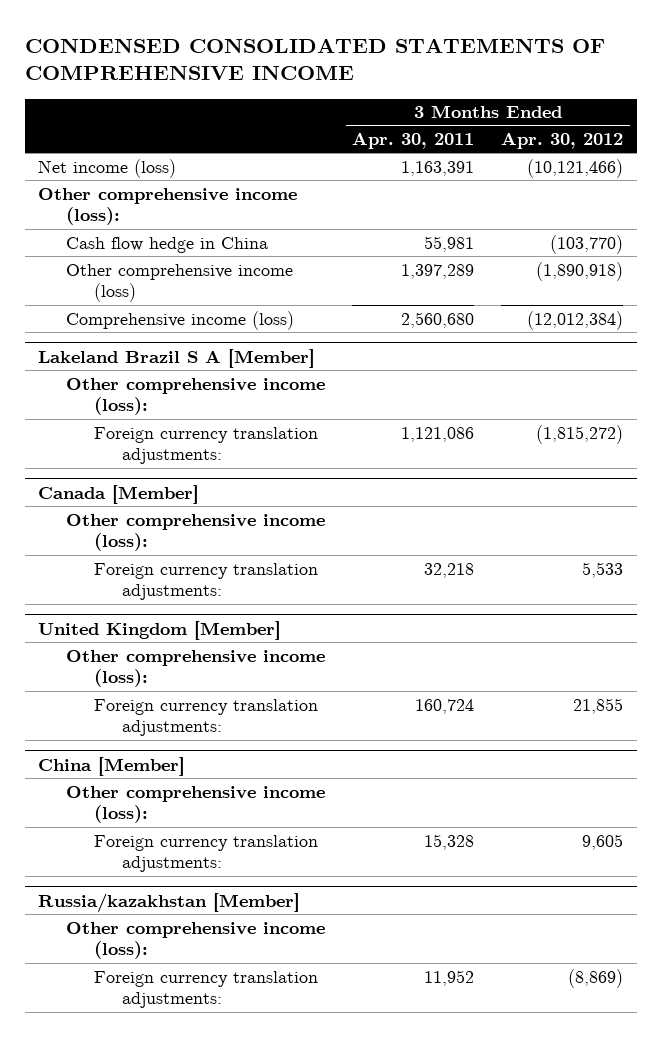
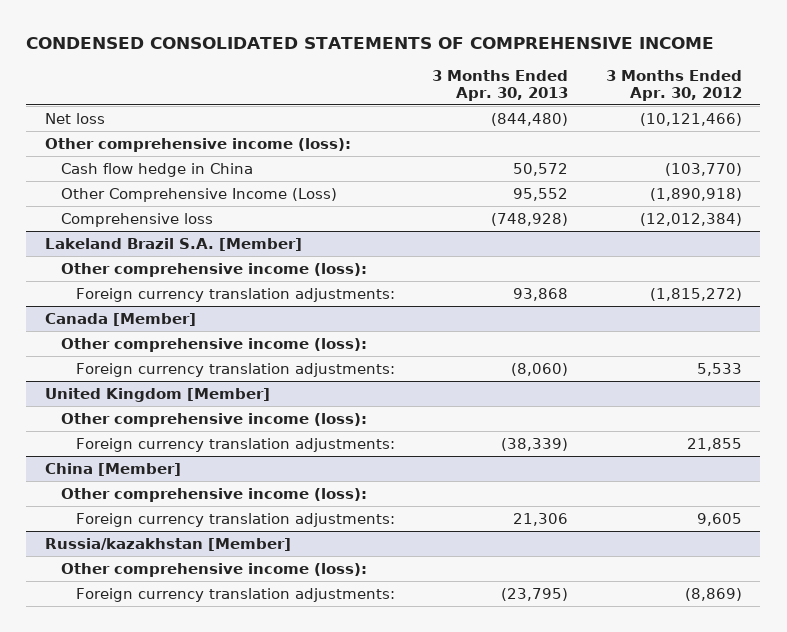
[352,131,475,149] Apr. 30, 2011 -> none
none -> [432,69,569,101] 3 Months Ended Apr. 30, 2013
[38,158,177,178] Net income (loss) -> [45,112,106,124] Net loss
[66,263,294,303] Other comprehensive income (loss) -> [60,187,337,202] Other Comprehensive Income (Loss)
[66,310,295,330] Comprehensive income (loss) -> [60,212,213,227] Comprehensive loss
[38,348,316,368] Lakeland Brazil S A [Member] -> [45,237,303,251] Lakeland Brazil S.A. [Member]

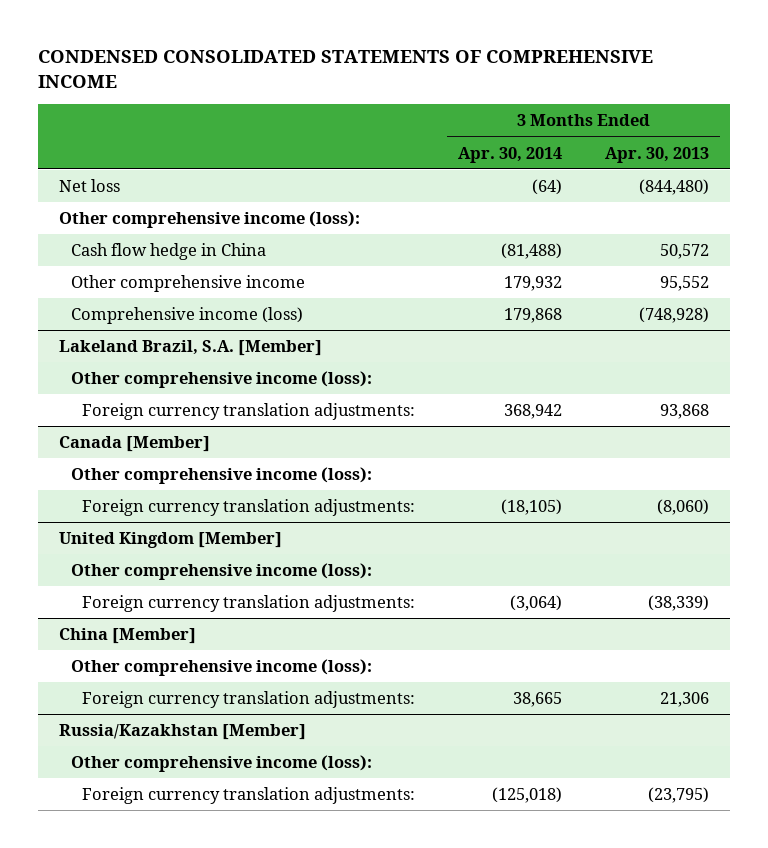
[605,69,742,101] 3 Months Ended Apr. 30, 2012 -> none
none -> [458,146,563,163] Apr. 30, 2014
[60,187,337,202] Other Comprehensive Income (Loss) -> [70,274,305,292] Other comprehensive income
[60,212,213,227] Comprehensive loss -> [70,306,303,324] Comprehensive income (loss)
[45,237,303,251] Lakeland Brazil S.A. [Member] -> [58,339,322,356] Lakeland Brazil, S.A. [Member]
[45,537,292,551] Russia/kazakhstan [Member] -> [58,723,306,740] Russia/Kazakhstan [Member]

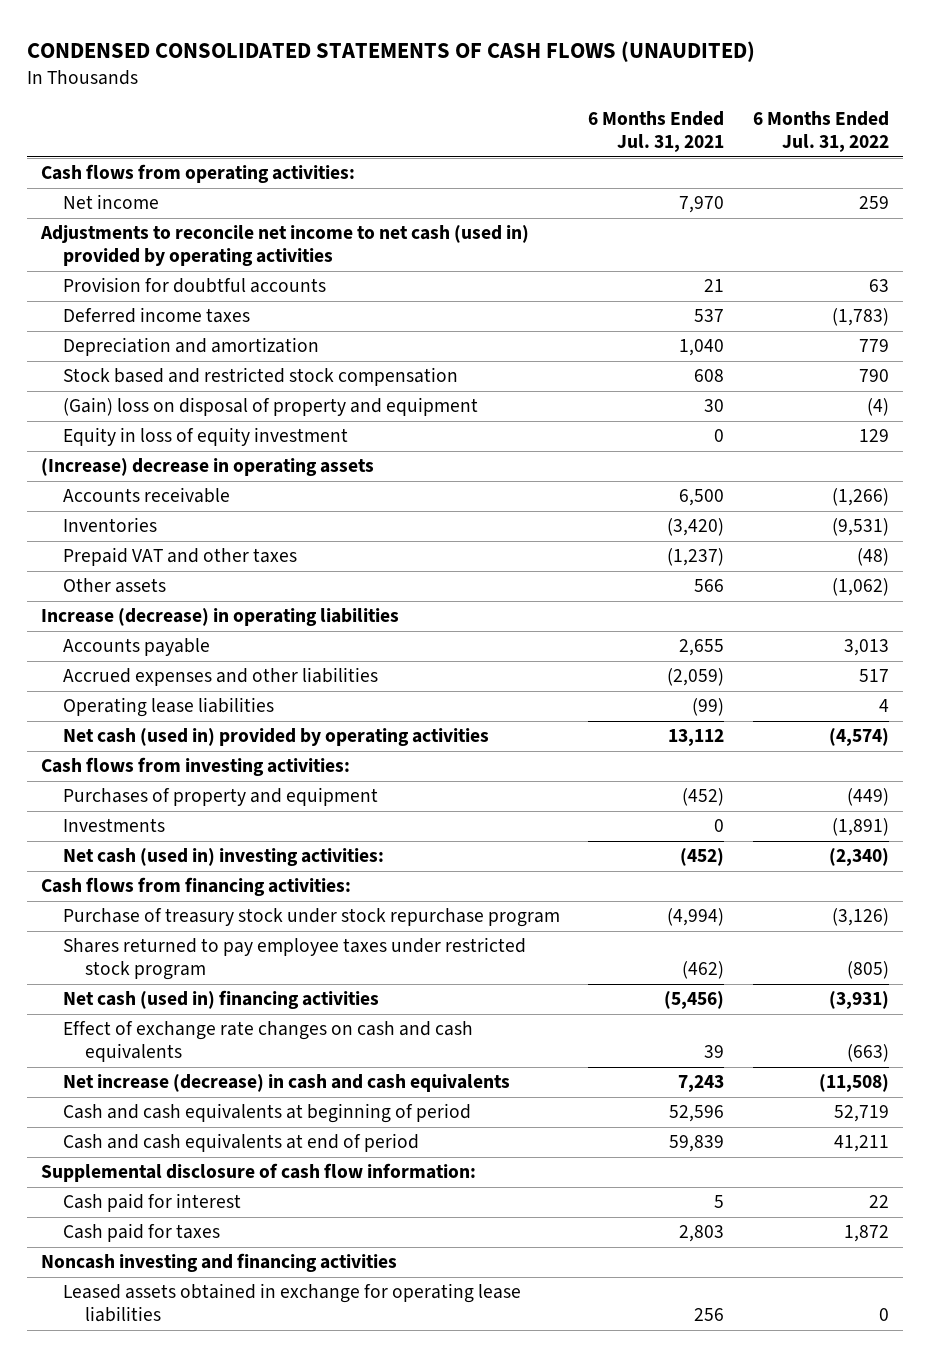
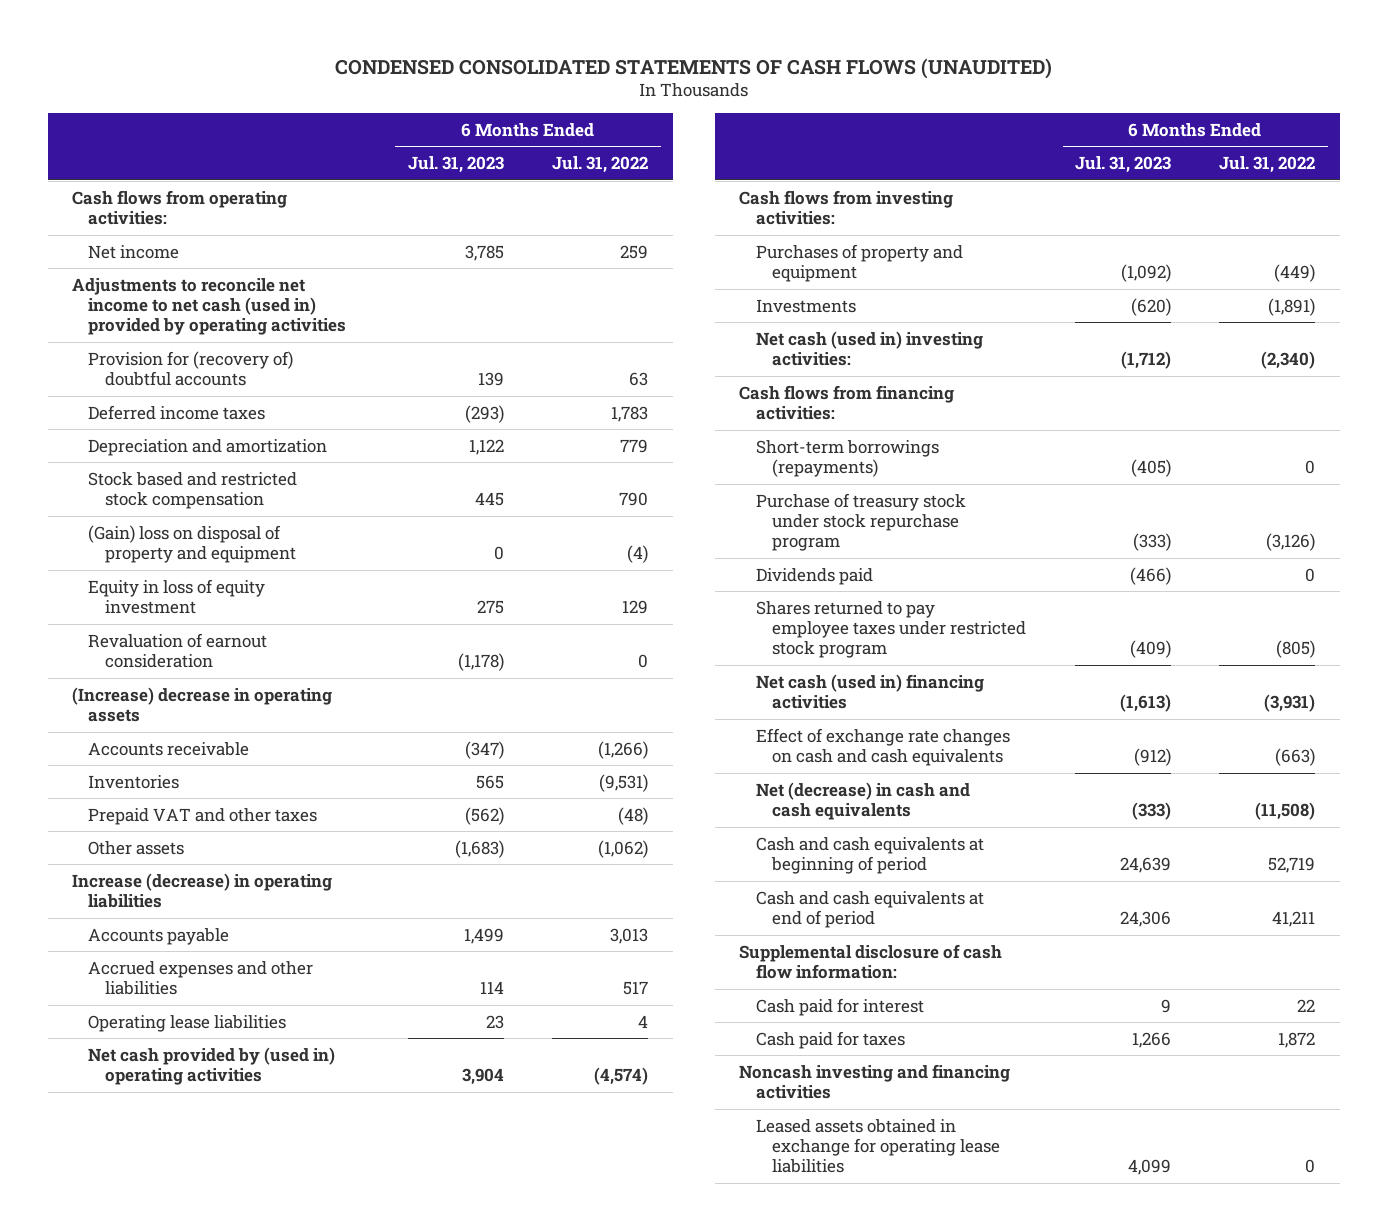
[588,111,725,153] 6 Months Ended Jul. 31, 2021 -> none
none -> [407,156,504,174] Jul. 31, 2023
[63,277,327,294] Provision for doubtful accounts -> [88,350,294,387] Provision for (recovery of) doubtful accounts
[831,308,889,327] (1,783) -> [611,405,649,422] 1,783
none -> [88,632,268,669] Revaluation of earnout consideration
[63,728,490,747] Net cash (used in) provided by operating activities -> [88,1046,336,1086] Net cash provided by (used in) operating activities
none -> [755,439,939,478] Short-term borrowings (repayments)
none -> [755,567,873,585] Dividends paid
[63,1074,511,1093] Net increase (decrease) in cash and cash equivalents -> [755,781,970,821] Net (decrease) in cash and cash equivalents

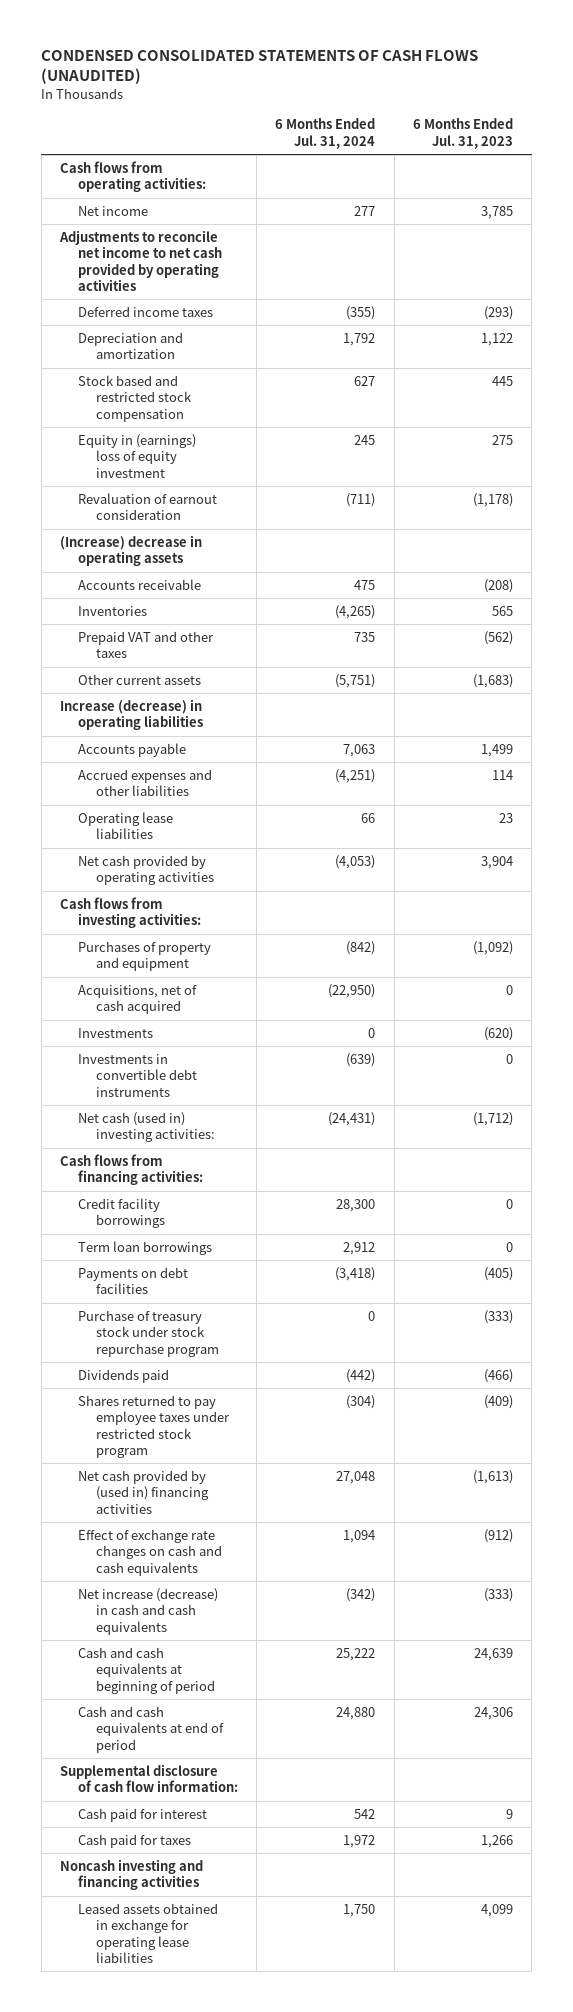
[552,156,649,174] Jul. 31, 2022 -> none
none -> [275,118,376,149] 6 Months Ended Jul. 31, 2024
[88,350,294,387] Provision for (recovery of) doubtful accounts -> none
[71,277,347,336] Adjustments to reconcile net income to net cash (used in) provided by operating activities -> [58,229,222,291] Adjustments to reconcile net income to net cash provided by operating activities
[88,524,296,564] (Gain) loss on disposal of property and equipment -> none
[88,578,266,615] Equity in loss of equity investment -> [77,433,196,478] Equity in (earnings) loss of equity investment
[464,740,504,759] (347) -> [483,578,513,593] (208)
[88,840,185,855] Other assets -> [77,673,201,685] Other current assets
[88,1046,336,1086] Net cash provided by (used in) operating activities -> [77,854,214,886] Net cash provided by operating activities
none -> [77,984,197,1015] Acquisitions, net of cash acquired
none -> [77,1053,197,1097] Investments in convertible debt instruments
[755,439,939,478] Short-term borrowings (repayments) -> none
none -> [77,1197,165,1229] Credit facility borrowings
none -> [77,1240,212,1255] Term loan borrowings
none -> [77,1266,188,1295] Payments on debt facilities
[755,673,984,710] Net cash (used in) financing activities -> [77,1469,209,1514] Net cash provided by (used in) financing activities
[755,781,970,821] Net (decrease) in cash and cash equivalents -> [77,1587,218,1635] Net increase (decrease) in cash and cash equivalents

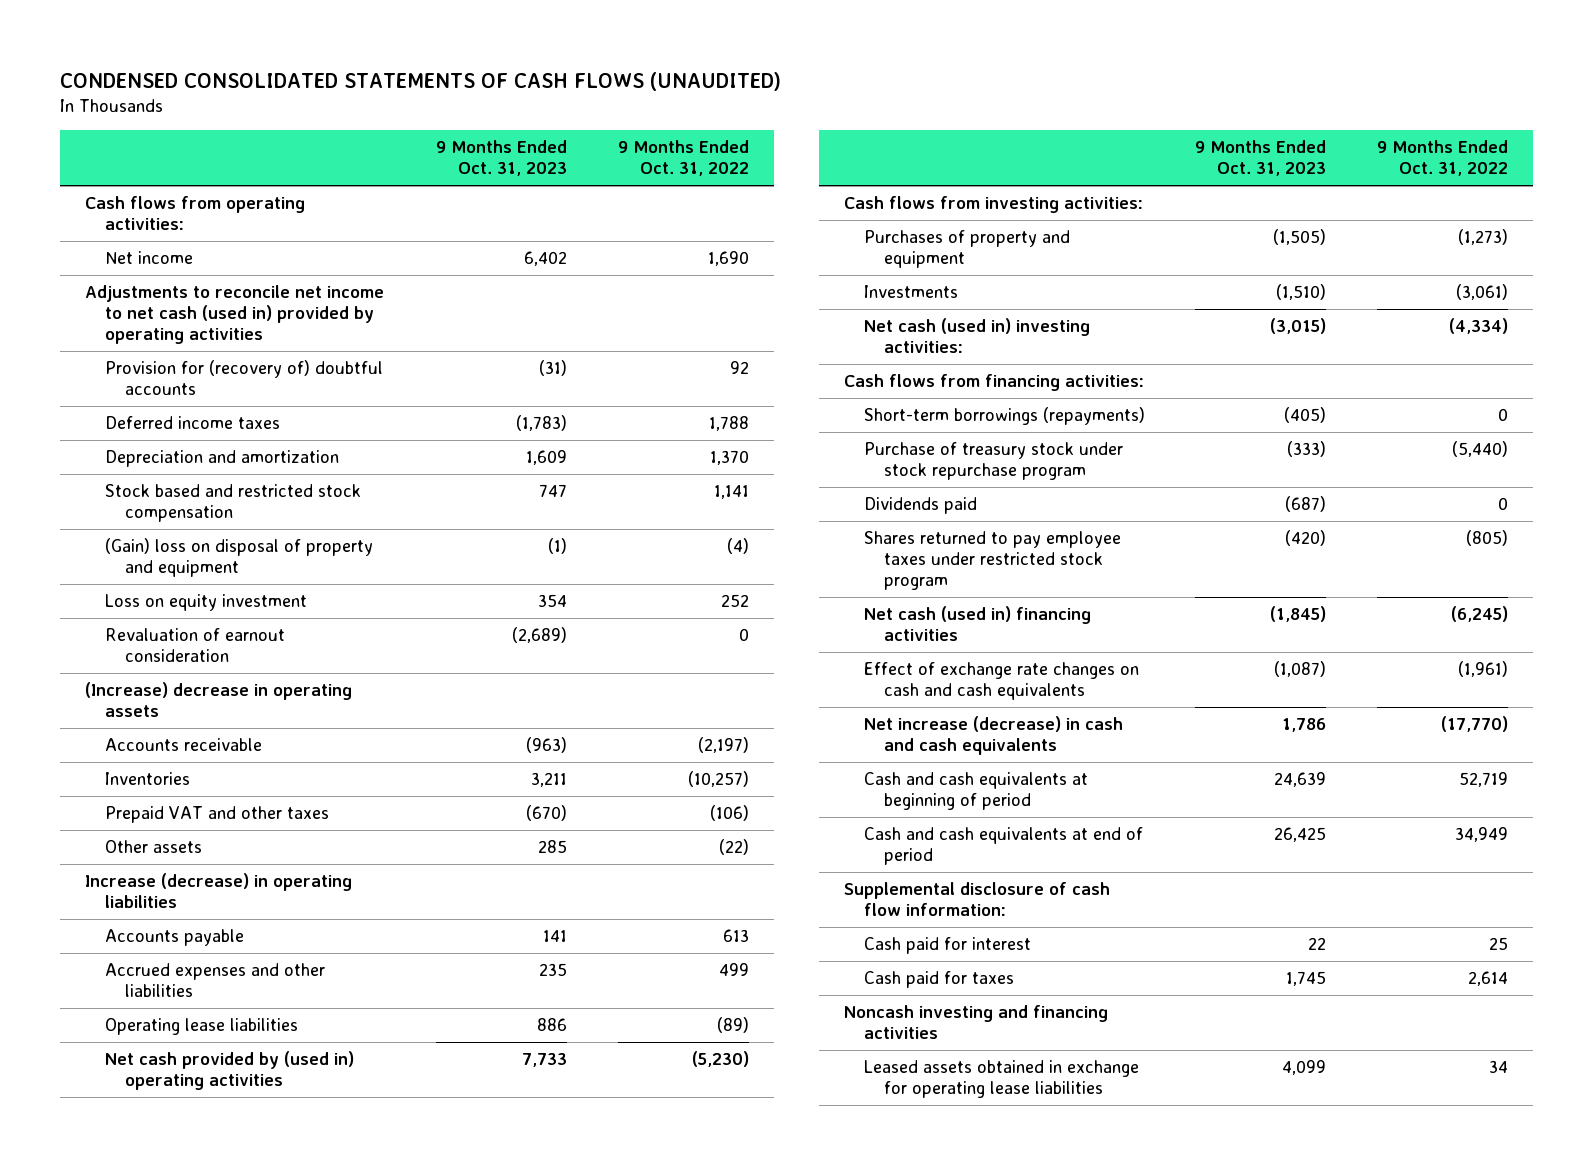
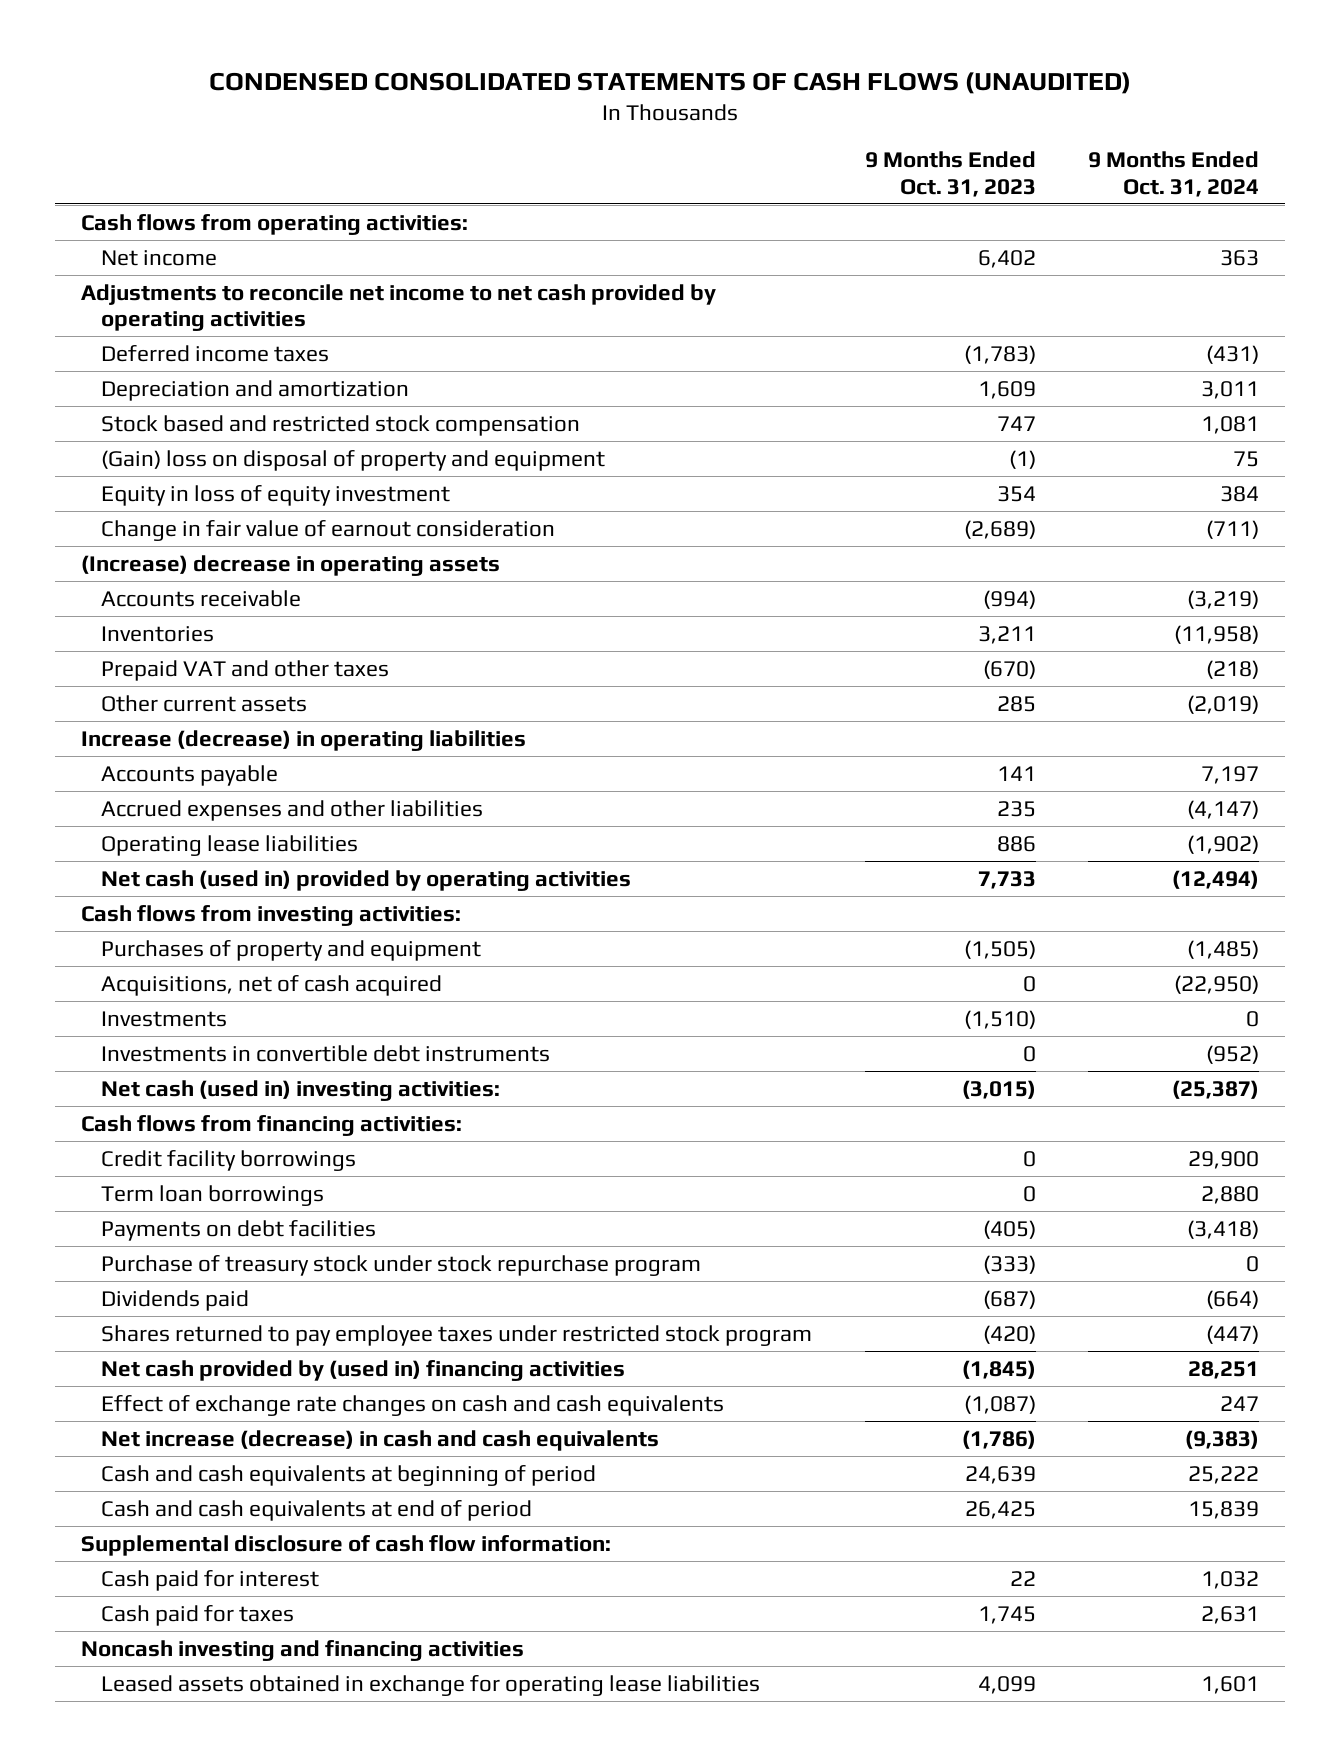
[617,140,749,177] 9 Months Ended Oct. 31, 2022 -> none
none -> [1087,151,1259,197] 9 Months Ended Oct. 31, 2024
[104,359,383,395] Provision for (recovery of) doubtful accounts -> none
[84,284,384,345] Adjustments to reconcile net income to net cash (used in) provided by operating activities -> [81,283,717,332] Adjustments to reconcile net income to net cash provided by operating activities
[104,593,307,611] Loss on equity investment -> [101,484,451,506] Equity in loss of equity investment
[104,627,285,662] Revaluation of earnout consideration -> [101,519,556,541] Change in fair value of earnout consideration
[526,736,568,753] (963) -> [982,589,1036,609] (994)
[104,839,202,853] Other assets -> [101,694,308,712] Other current assets
[104,1050,354,1090] Net cash provided by (used in) operating activities -> [101,869,632,891] Net cash (used in) provided by operating activities
none -> [101,974,443,996] Acquisitions, net of cash acquired
none -> [101,1044,551,1062] Investments in convertible debt instruments
[863,406,1145,425] Short-term borrowings (repayments) -> none
none -> [101,1149,357,1171] Credit facility borrowings
none -> [101,1184,325,1206] Term loan borrowings
none -> [101,1219,377,1241] Payments on debt facilities
[863,605,1091,641] Net cash (used in) financing activities -> [101,1359,626,1381] Net cash provided by (used in) financing activities
[1282,717,1327,732] 1,786 -> [961,1429,1036,1449] (1,786)

